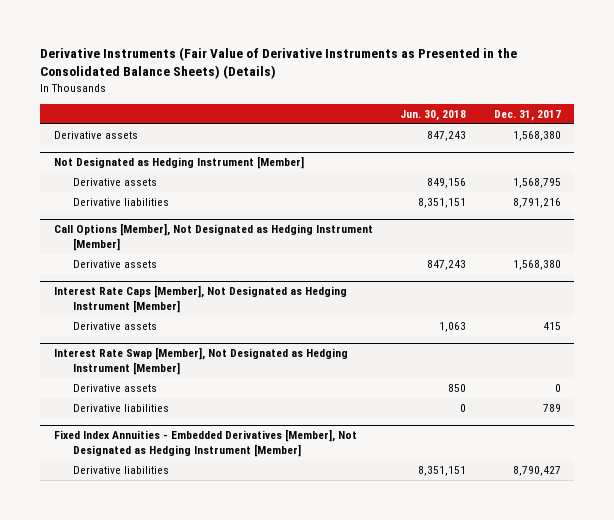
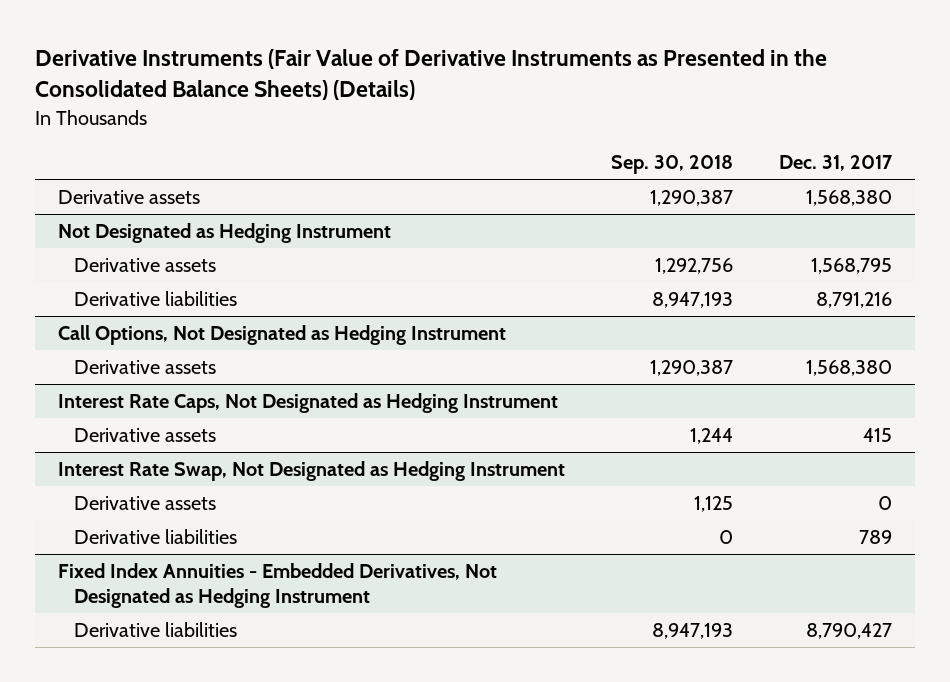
[400,109,467,121] Jun. 30, 2018 -> none
none -> [610,155,733,175] Sep. 30, 2018
[53,156,304,170] Not Designated as Hedging Instrument [Member] -> [57,223,391,244] Not Designated as Hedging Instrument
[53,223,373,251] Call Options [Member], Not Designated as Hedging Instrument [Member] -> [57,325,506,346] Call Options, Not Designated as Hedging Instrument
[53,285,347,313] Interest Rate Caps [Member], Not Designated as Hedging Instrument [Member] -> [57,393,558,414] Interest Rate Caps, Not Designated as Hedging Instrument
[53,347,348,375] Interest Rate Swap [Member], Not Designated as Hedging Instrument [Member] -> [57,461,565,482] Interest Rate Swap, Not Designated as Hedging Instrument
[53,429,357,457] Fixed Index Annuities - Embedded Derivatives [Member], Not Designated as Hedging Instrument [Member] -> [57,563,497,609] Fixed Index Annuities - Embedded Derivatives, Not Designated as Hedging Instrument

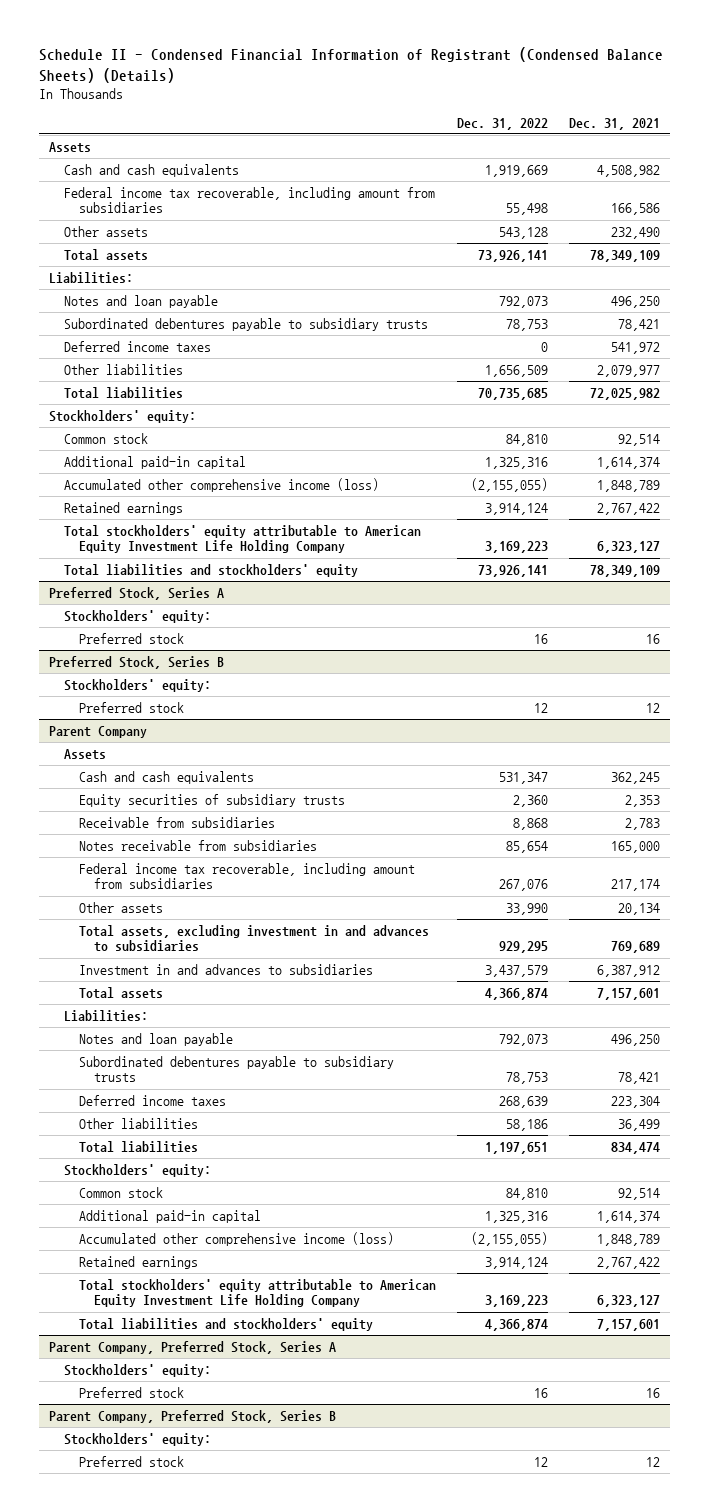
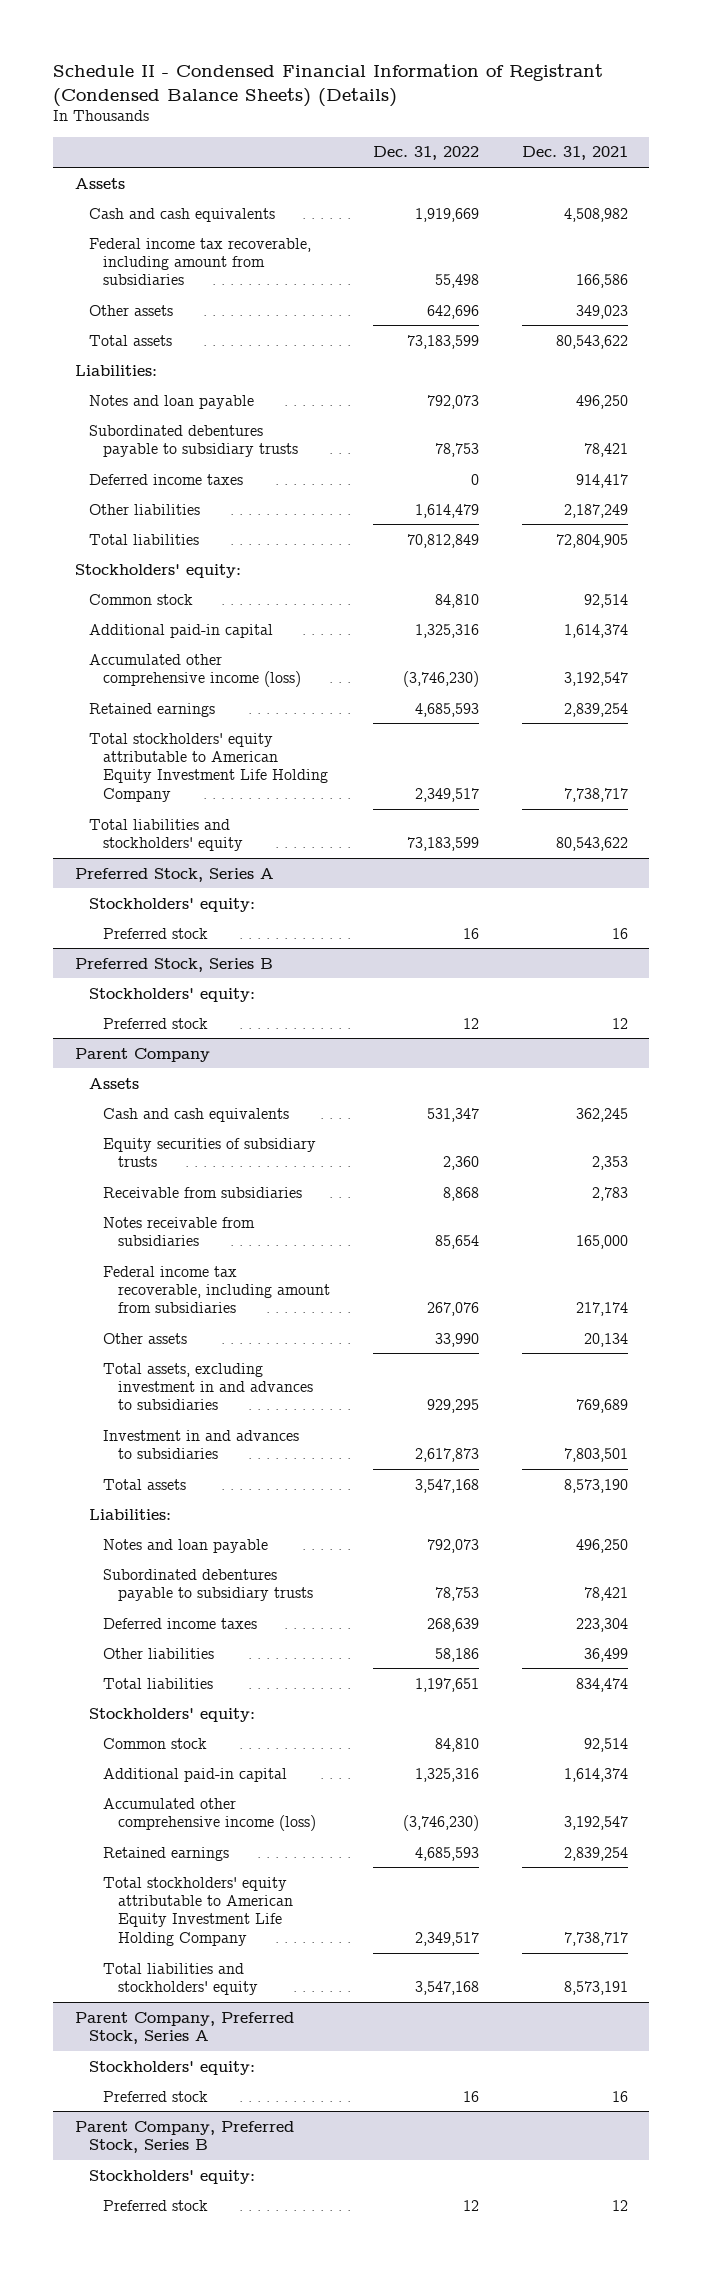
[498,226,548,239] 543,128 -> [426,304,479,319] 642,696
[610,226,660,239] 232,490 -> [575,304,628,319] 349,023
[477,249,548,262] 73,926,141 -> [406,334,479,349] 73,183,599
[589,249,660,262] 78,349,109 -> [555,334,628,349] 80,543,622
[610,341,660,354] 541,972 -> [575,473,628,488] 914,417
[484,364,548,377] 1,656,509 -> [414,503,479,518] 1,614,479
[596,364,660,377] 2,079,977 -> [563,503,628,518] 2,187,249
[477,387,548,400] 70,735,685 -> [406,533,479,548] 70,812,849
[589,387,660,400] 72,025,982 -> [555,533,628,548] 72,804,905
[470,477,548,492] (2,155,055) -> [402,671,479,688] (3,746,230)
[596,479,660,492] 1,848,789 -> [563,672,628,687] 3,192,547
[484,502,548,515] 3,914,124 -> [414,702,479,717] 4,685,593
[596,502,660,515] 2,767,422 -> [563,702,628,717] 2,839,254
[484,541,548,554] 3,169,223 -> [414,787,479,802] 2,349,517
[596,541,660,554] 6,323,127 -> [563,787,628,802] 7,738,717
[477,564,548,577] 73,926,141 -> [406,837,479,852] 73,183,599
[589,564,660,577] 78,349,109 -> [555,837,628,852] 80,543,622
[484,964,548,977] 3,437,579 -> [414,1448,479,1463] 2,617,873
[596,964,660,977] 6,387,912 -> [563,1448,628,1463] 7,803,501
[484,987,548,1000] 4,366,874 -> [414,1478,479,1493] 3,547,168
[596,987,660,1000] 7,157,601 -> [563,1478,628,1493] 8,573,190
[470,1231,548,1246] (2,155,055) -> [402,1815,479,1832] (3,746,230)
[596,1233,660,1246] 1,848,789 -> [563,1816,628,1831] 3,192,547
[484,1256,548,1269] 3,914,124 -> [414,1846,479,1861] 4,685,593
[596,1256,660,1269] 2,767,422 -> [563,1846,628,1861] 2,839,254
[484,1295,548,1308] 3,169,223 -> [414,1931,479,1946] 2,349,517
[596,1295,660,1308] 6,323,127 -> [563,1931,628,1946] 7,738,717
[484,1318,548,1331] 4,366,874 -> [414,1981,479,1996] 3,547,168
[596,1318,660,1331] 7,157,601 -> [563,1981,628,1996] 8,573,191

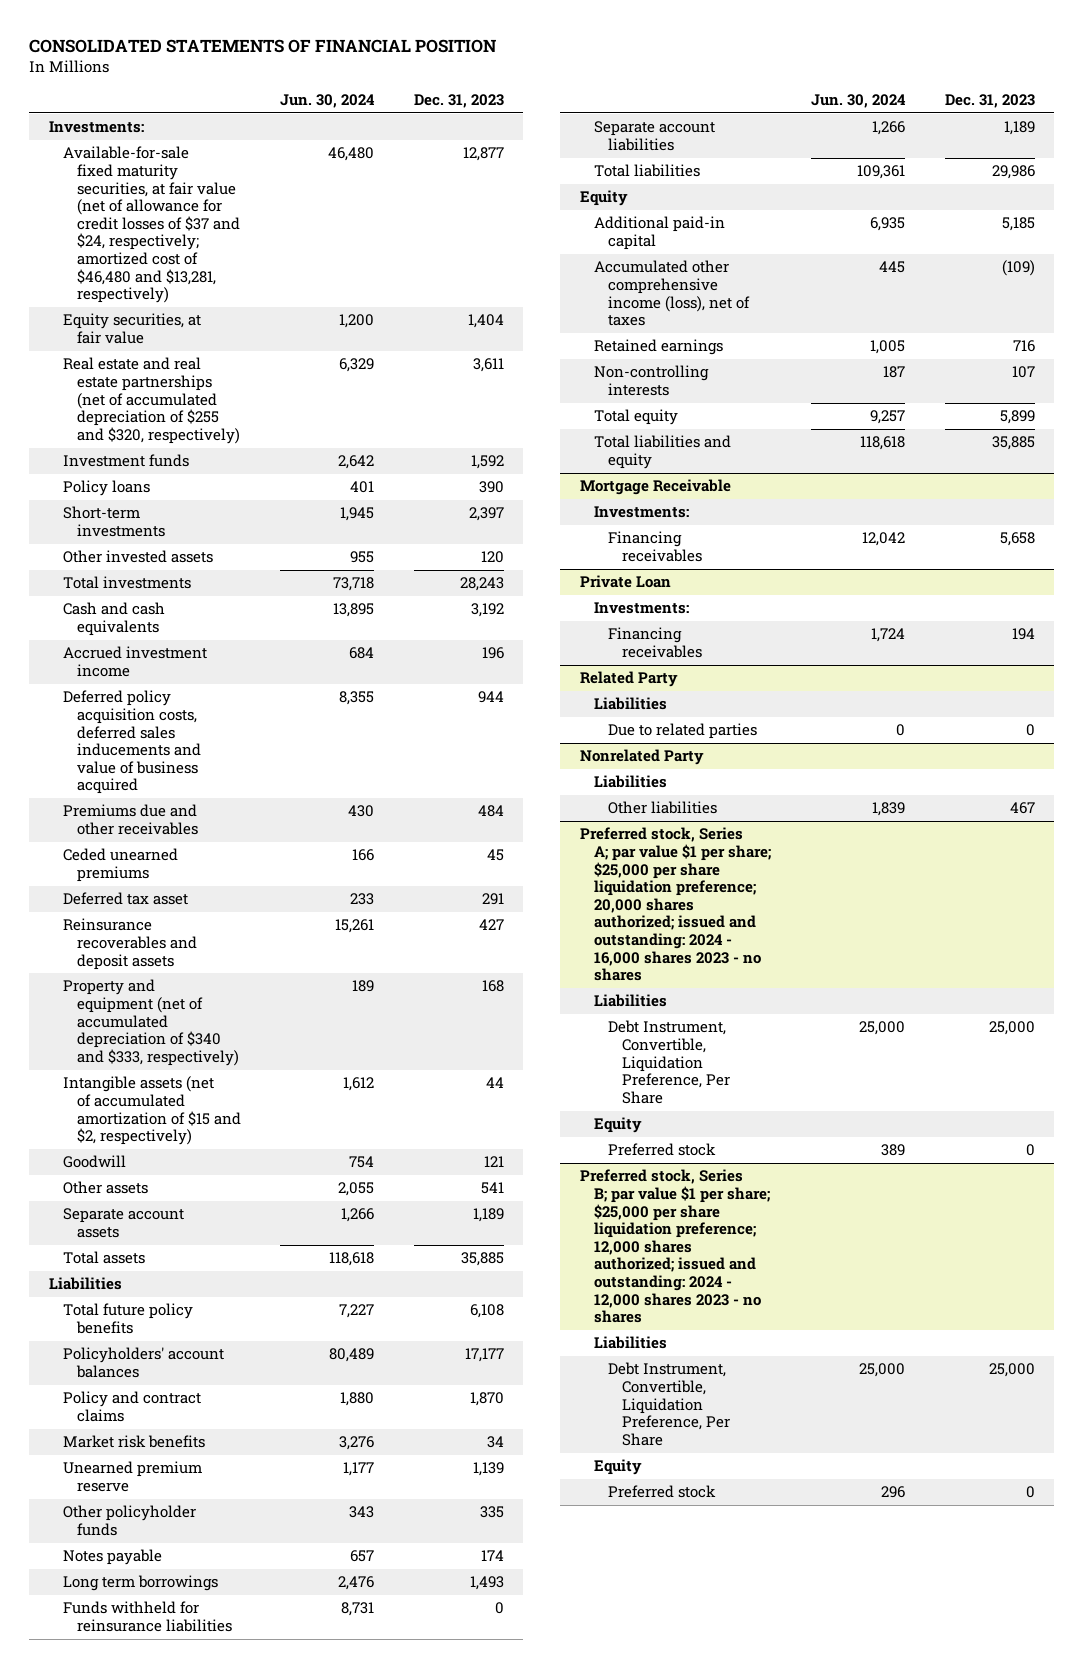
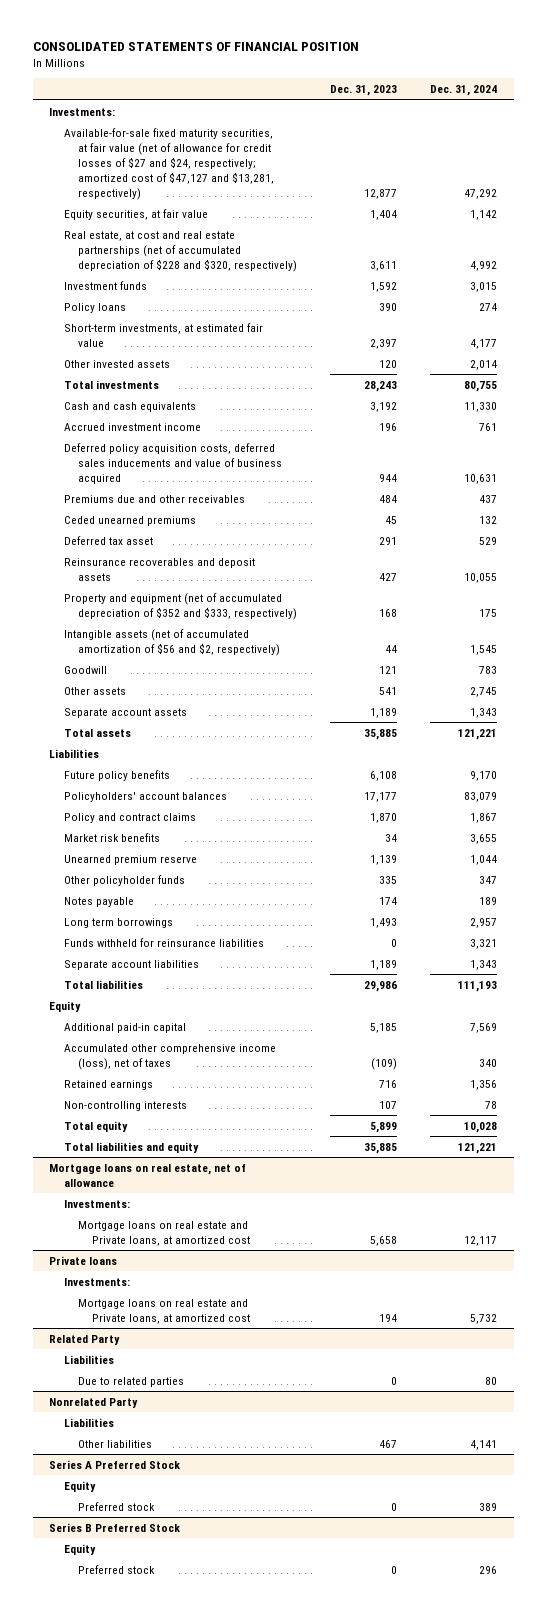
[280,94,376,109] Jun. 30, 2024 -> none
none -> [430,85,498,97] Dec. 31, 2024
[62,146,240,304] Available-for-sale fixed maturity securities, at fair value (net of allowance for credit losses of $37 and $24, respectively; amortized cost of $46,480 and $13,281, respectively) -> [63,127,274,200] Available-for-sale fixed maturity securities, at fair value (net of allowance for credit losses of $27 and $24, respectively; amortized cost of $47,127 and $13,281, respectively)
[62,357,240,444] Real estate and real estate partnerships (net of accumulated depreciation of $255 and $320, respectively) -> [63,230,297,272] Real estate, at cost and real estate partnerships (net of accumulated depreciation of $228 and $320, respectively)
[62,506,165,537] Short-term investments -> [63,322,263,347] Short-term investments, at estimated fair value
[62,979,239,1066] Property and equipment (net of accumulated depreciation of $340 and $333, respectively) -> [63,592,297,620] Property and equipment (net of accumulated depreciation of $352 and $333, respectively)
[62,1076,241,1146] Intangible assets (net of accumulated amortization of $15 and $2, respectively) -> [63,628,280,656] Intangible assets (net of accumulated amortization of $56 and $2, respectively)
[62,1303,193,1334] Total future policy benefits -> [63,769,170,781] Future policy benefits
[579,479,731,496] Mortgage Receivable -> [49,1163,247,1187] Mortgage loans on real estate, net of allowance
[607,531,702,562] Financing receivables -> [77,1220,250,1246] Mortgage loans on real estate and Private loans, at amortized cost
[579,575,671,589] Private Loan -> [49,1255,118,1265] Private loans
[607,627,702,658] Financing receivables -> [77,1298,250,1324] Mortgage loans on real estate and Private loans, at amortized cost
[593,994,667,1008] Liabilities -> none
[607,1020,730,1104] Debt Instrument, Convertible, Liquidation Preference, Per Share -> none
[579,827,771,982] Preferred stock, Series A; par value $1 per share; $25,000 per share liquidation preference; 20,000 shares authorized; issued and outstanding: 2024 - 16,000 shares 2023 - no shares -> [49,1459,181,1469] Series A Preferred Stock
[593,1336,667,1350] Liabilities -> none
[607,1362,730,1446] Debt Instrument, Convertible, Liquidation Preference, Per Share -> none
[579,1169,770,1324] Preferred stock, Series B; par value $1 per share; $25,000 per share liquidation preference; 12,000 shares authorized; issued and outstanding: 2024 - 12,000 shares 2023 - no shares -> [49,1522,181,1532] Series B Preferred Stock

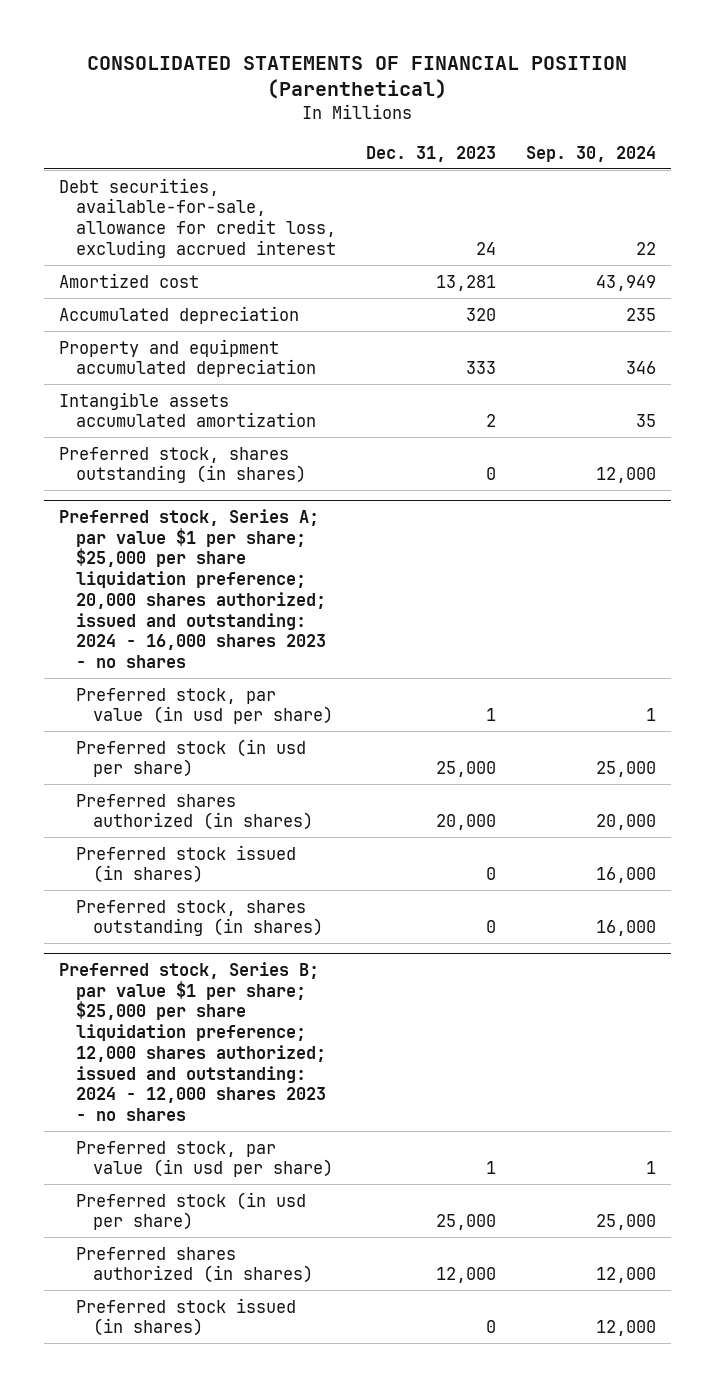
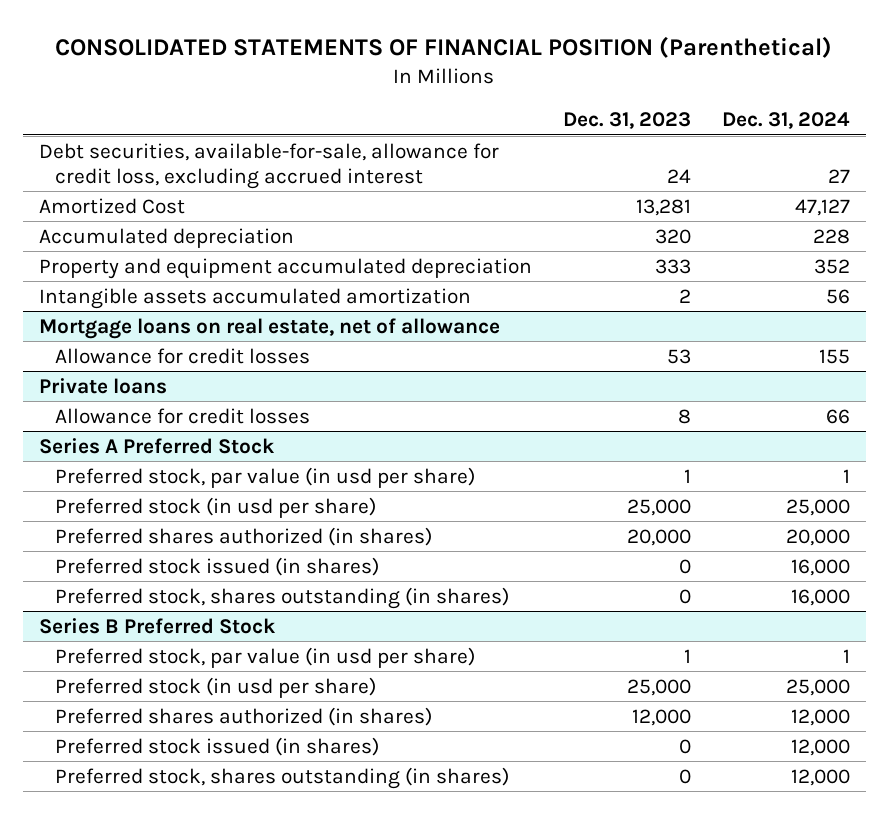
[525,145,656,162] Sep. 30, 2024 -> none
none -> [721,111,850,129] Dec. 31, 2024
[58,272,199,288] Amortized cost -> [38,197,185,214] Amortized Cost
[58,446,306,484] Preferred stock, shares outstanding (in shares) -> none
none -> [38,317,500,339] Mortgage loans on real estate, net of allowance
none -> [55,347,311,364] Allowance for credit losses
none -> [38,377,167,394] Private loans
none -> [55,407,311,424] Allowance for credit losses
[58,508,326,669] Preferred stock, Series A; par value $1 per share; $25,000 per share liquidation preference; 20,000 shares authorized; issued and outstanding: 2024 - 16,000 shares 2023 - no shares -> [38,437,275,454] Series A Preferred Stock
[58,961,326,1122] Preferred stock, Series B; par value $1 per share; $25,000 per share liquidation preference; 12,000 shares authorized; issued and outstanding: 2024 - 12,000 shares 2023 - no shares -> [38,617,276,634] Series B Preferred Stock
none -> [55,766,510,789] Preferred stock, shares outstanding (in shares)

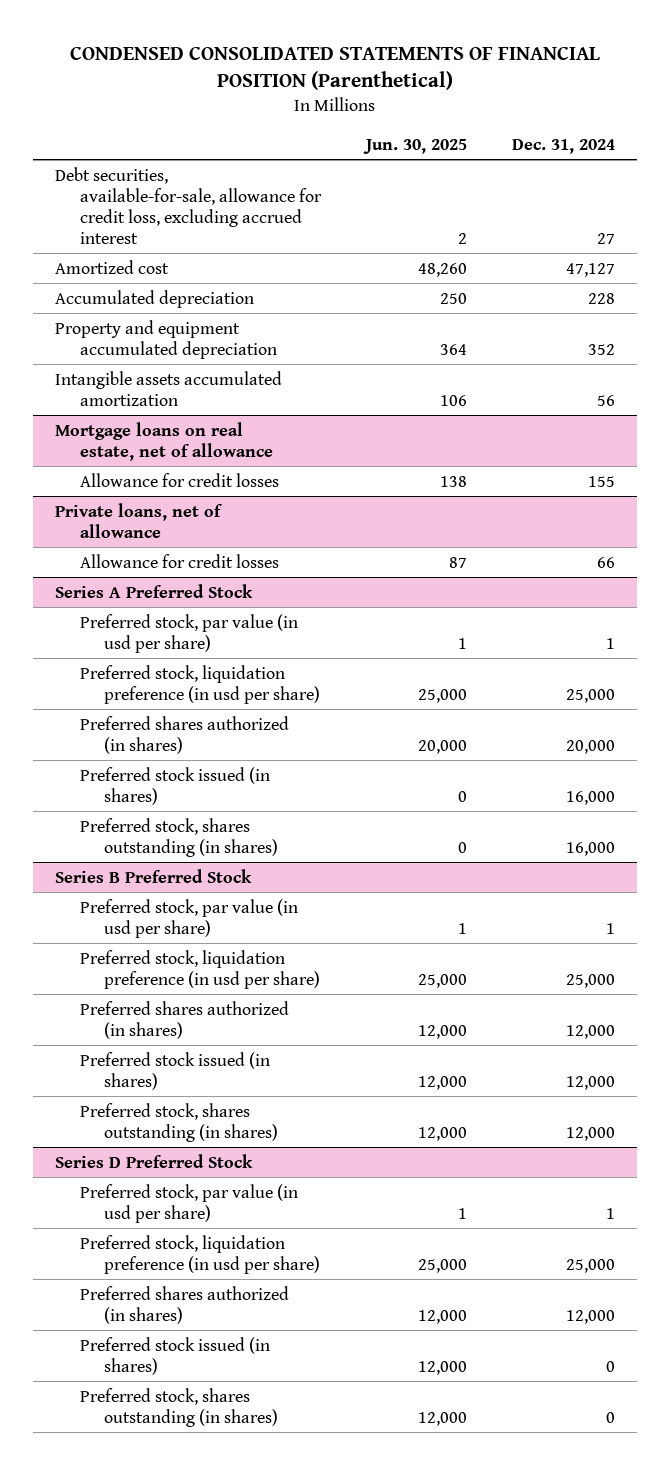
[55,36,833,59] CONSOLIDATED STATEMENTS OF FINANCIAL POSITION (Parenthetical) -> [70,47,601,91] CONDENSED CONSOLIDATED STATEMENTS OF FINANCIAL POSITION (Parenthetical)
[562,111,691,129] Dec. 31, 2023 -> none
none -> [362,138,467,154] Jun. 30, 2025
[38,197,185,214] Amortized Cost -> [55,259,170,274] Amortized cost
[38,377,167,394] Private loans -> [55,502,224,538] Private loans, net of allowance
[55,496,377,518] Preferred stock (in usd per share) -> [79,664,321,704] Preferred stock, liquidation preference (in usd per share)
[55,676,377,698] Preferred stock (in usd per share) -> [79,949,321,989] Preferred stock, liquidation preference (in usd per share)
none -> [55,1153,254,1168] Series D Preferred Stock
none -> [79,1183,298,1223] Preferred stock, par value (in usd per share)
none -> [79,1234,321,1274] Preferred stock, liquidation preference (in usd per share)
none -> [79,1285,289,1324] Preferred shares authorized (in shares)
none -> [79,1336,270,1375] Preferred stock issued (in shares)
none -> [79,1387,279,1427] Preferred stock, shares outstanding (in shares)

